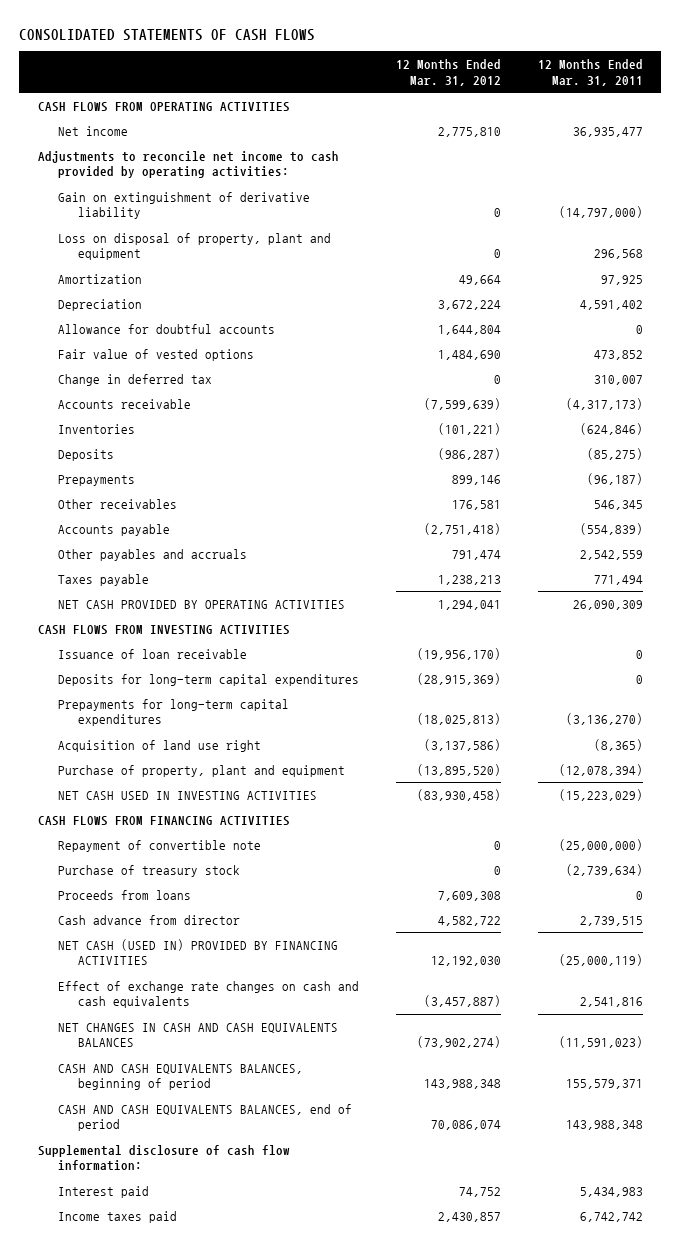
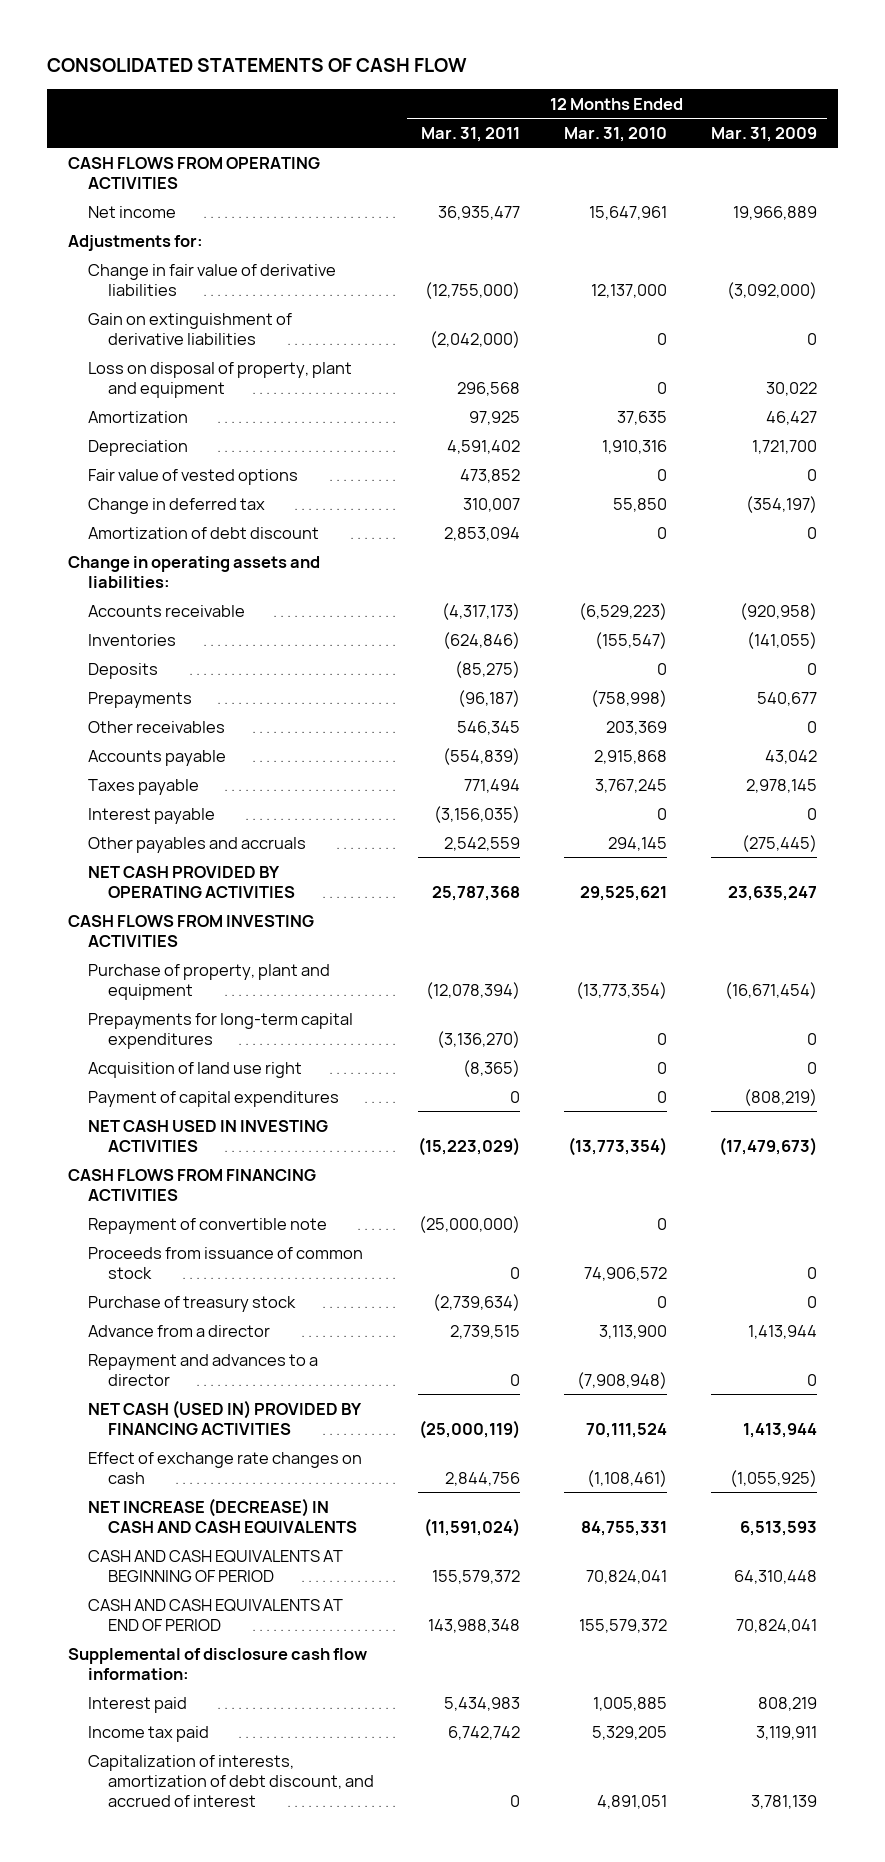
[19,28,316,41] CONSOLIDATED STATEMENTS OF CASH FLOWS -> [46,58,467,73] CONSOLIDATED STATEMENTS OF CASH FLOW
[395,58,501,86] 12 Months Ended Mar. 31, 2012 -> none
none -> [563,126,667,142] Mar. 31, 2010
none -> [710,126,817,142] Mar. 31, 2009
[37,150,339,179] Adjustments to reconcile net income to cash provided by operating activities: -> [68,234,204,251] Adjustments for:
none -> [88,263,337,296] Change in fair value of derivative liabilities
[57,191,310,220] Gain on extinguishment of derivative liability -> [88,312,293,345] Gain on extinguishment of derivative liabilities
[558,206,643,219] (14,797,000) -> [430,330,521,348] (2,042,000)
[57,323,275,334] Allowance for doubtful accounts -> none
none -> [88,526,320,539] Amortization of debt discount
none -> [68,555,321,588] Change in operating assets and liabilities:
none -> [88,807,216,824] Interest payable
[57,548,247,561] Other payables and accruals -> [88,836,307,853] Other payables and accruals
[572,599,643,610] 26,090,309 -> [432,885,521,901] 25,787,368
[57,648,247,659] Issuance of loan receivable -> none
[57,673,359,686] Deposits for long-term capital expenditures -> none
[57,764,345,777] Purchase of property, plant and equipment -> [88,963,331,1000] Purchase of property, plant and equipment
none -> [88,1090,340,1107] Payment of capital expenditures
none -> [88,1246,364,1279] Proceeds from issuance of common stock
[57,889,191,900] Proceeds from loans -> none
[57,914,240,925] Cash advance from director -> [88,1324,271,1337] Advance from a director
none -> [88,1353,319,1386] Repayment and advances to a director
[57,980,359,1009] Effect of exchange rate changes on cash and cash equivalents -> [88,1451,363,1484] Effect of exchange rate changes on cash
[579,997,643,1008] 2,541,816 -> [445,1471,521,1486] 2,844,756
[57,1022,338,1048] NET CHANGES IN CASH AND CASH EQUIVALENTS BALANCES -> [88,1497,358,1534] NET INCREASE (DECREASE) IN CASH AND CASH EQUIVALENTS
[558,1036,643,1049] (11,591,023) -> [424,1517,521,1537] (11,591,024)
[57,1063,303,1091] CASH AND CASH EQUIVALENTS BALANCES, beginning of period -> [88,1549,344,1582] CASH AND CASH EQUIVALENTS AT BEGINNING OF PERIOD
[565,1079,643,1090] 155,579,371 -> [432,1569,521,1584] 155,579,372
[57,1103,352,1132] CASH AND CASH EQUIVALENTS BALANCES, end of period -> [88,1598,344,1631] CASH AND CASH EQUIVALENTS AT END OF PERIOD
[37,1144,290,1172] Supplemental disclosure of cash flow information: -> [68,1647,368,1680] Supplemental of disclosure cash flow information:
[57,1210,177,1223] Income taxes paid -> [88,1725,210,1742] Income tax paid
none -> [88,1754,375,1807] Capitalization of interests, amortization of debt discount, and accrued of interest

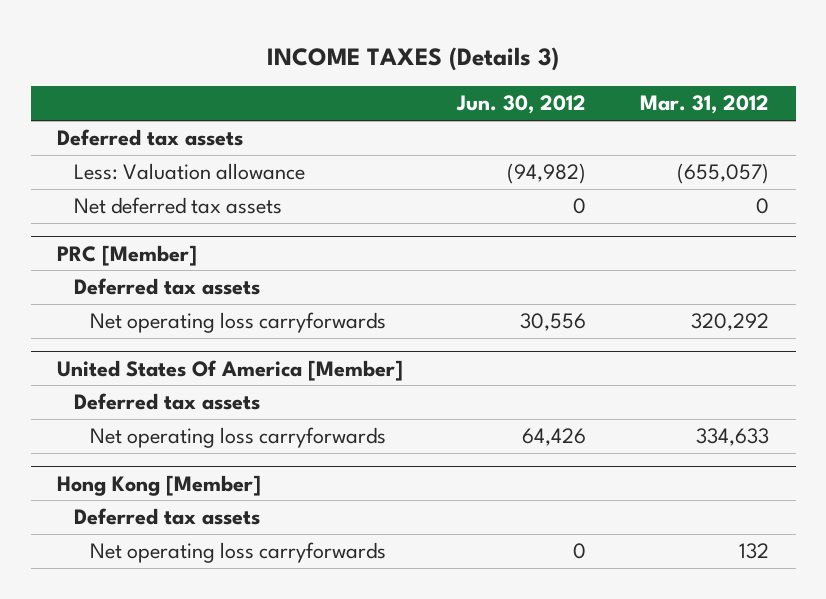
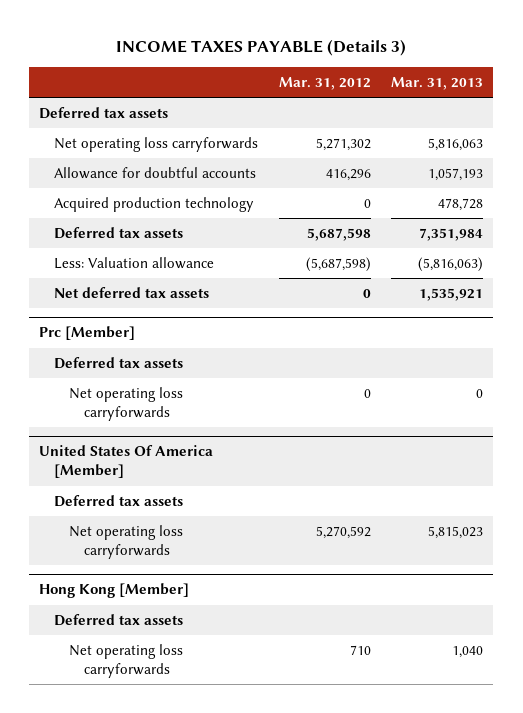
[267,46,560,71] INCOME TAXES (Details 3) -> [116,39,407,57] INCOME TAXES PAYABLE (Details 3)
[456,95,587,115] Jun. 30, 2012 -> none
none -> [391,77,484,91] Mar. 31, 2013
none -> [54,136,259,152] Net operating loss carryforwards
none -> [54,166,257,179] Allowance for doubtful accounts
none -> [54,196,255,212] Acquired production technology
none -> [54,226,184,239] Deferred tax assets
[676,163,769,185] (655,057) -> [305,256,371,272] (5,687,598)
[57,244,198,266] PRC [Member] -> [39,326,136,341] Prc [Member]
[690,313,769,332] 320,292 -> [363,388,371,398] 0
[695,428,769,447] 334,633 -> [315,525,371,539] 5,270,592
[738,543,769,560] 132 -> [349,644,371,655] 710

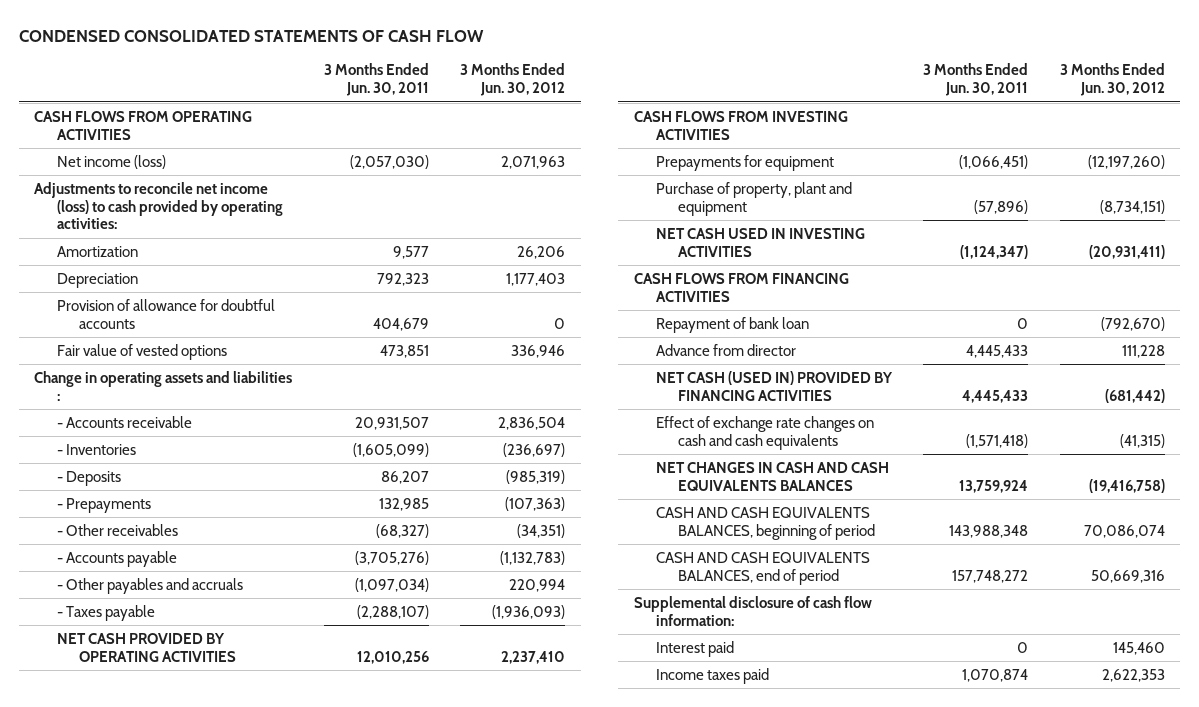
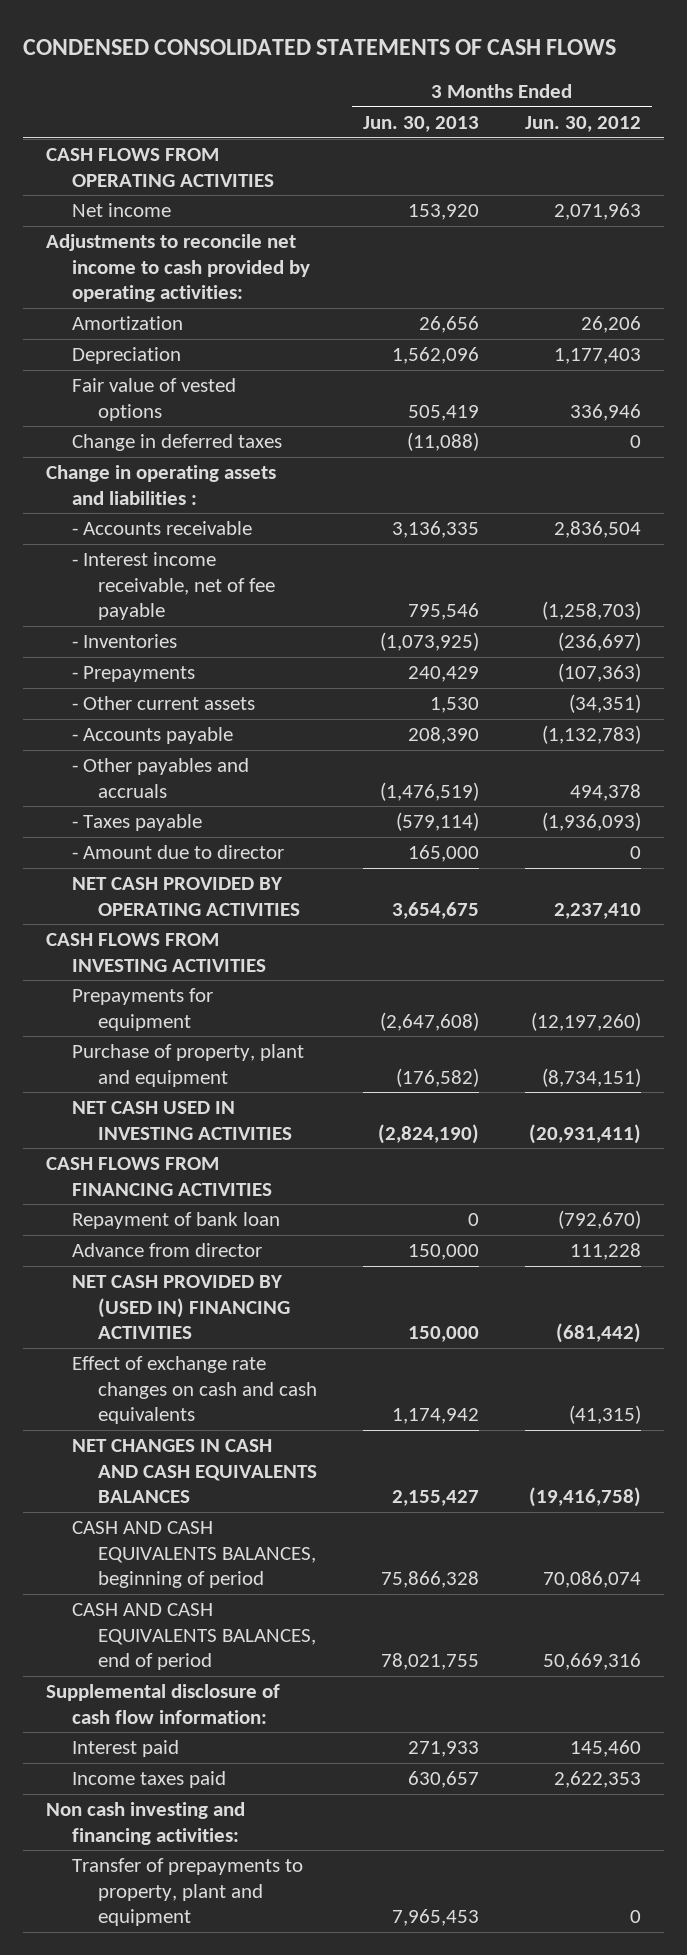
[18,29,484,42] CONDENSED CONSOLIDATED STATEMENTS OF CASH FLOW -> [22,39,616,56] CONDENSED CONSOLIDATED STATEMENTS OF CASH FLOWS
[323,63,429,97] 3 Months Ended Jun. 30, 2011 -> none
none -> [363,116,480,133] Jun. 30, 2013
[56,154,166,169] Net income (loss) -> [72,203,172,218] Net income
[34,181,283,230] Adjustments to reconcile net income (loss) to cash provided by operating activities: -> [45,234,311,303] Adjustments to reconcile net income to cash provided by operating activities:
[56,298,275,329] Provision of allowance for doubtful accounts -> none
none -> [72,434,283,452] Change in deferred taxes
none -> [72,552,276,621] - Interest income receivable, net of fee payable
[56,470,121,486] - Deposits -> none
[56,523,178,536] - Other receivables -> [72,696,256,711] - Other current assets
[509,578,566,592] 220,994 -> [569,783,641,801] 494,378
none -> [72,845,285,860] - Amount due to director
[655,370,893,401] NET CASH (USED IN) PROVIDED BY FINANCING ACTIVITIES -> [72,1275,291,1340] NET CASH PROVIDED BY (USED IN) FINANCING ACTIVITIES
none -> [45,1802,245,1845] Non cash investing and financing activities:
none -> [72,1858,304,1927] Transfer of prepayments to property, plant and equipment

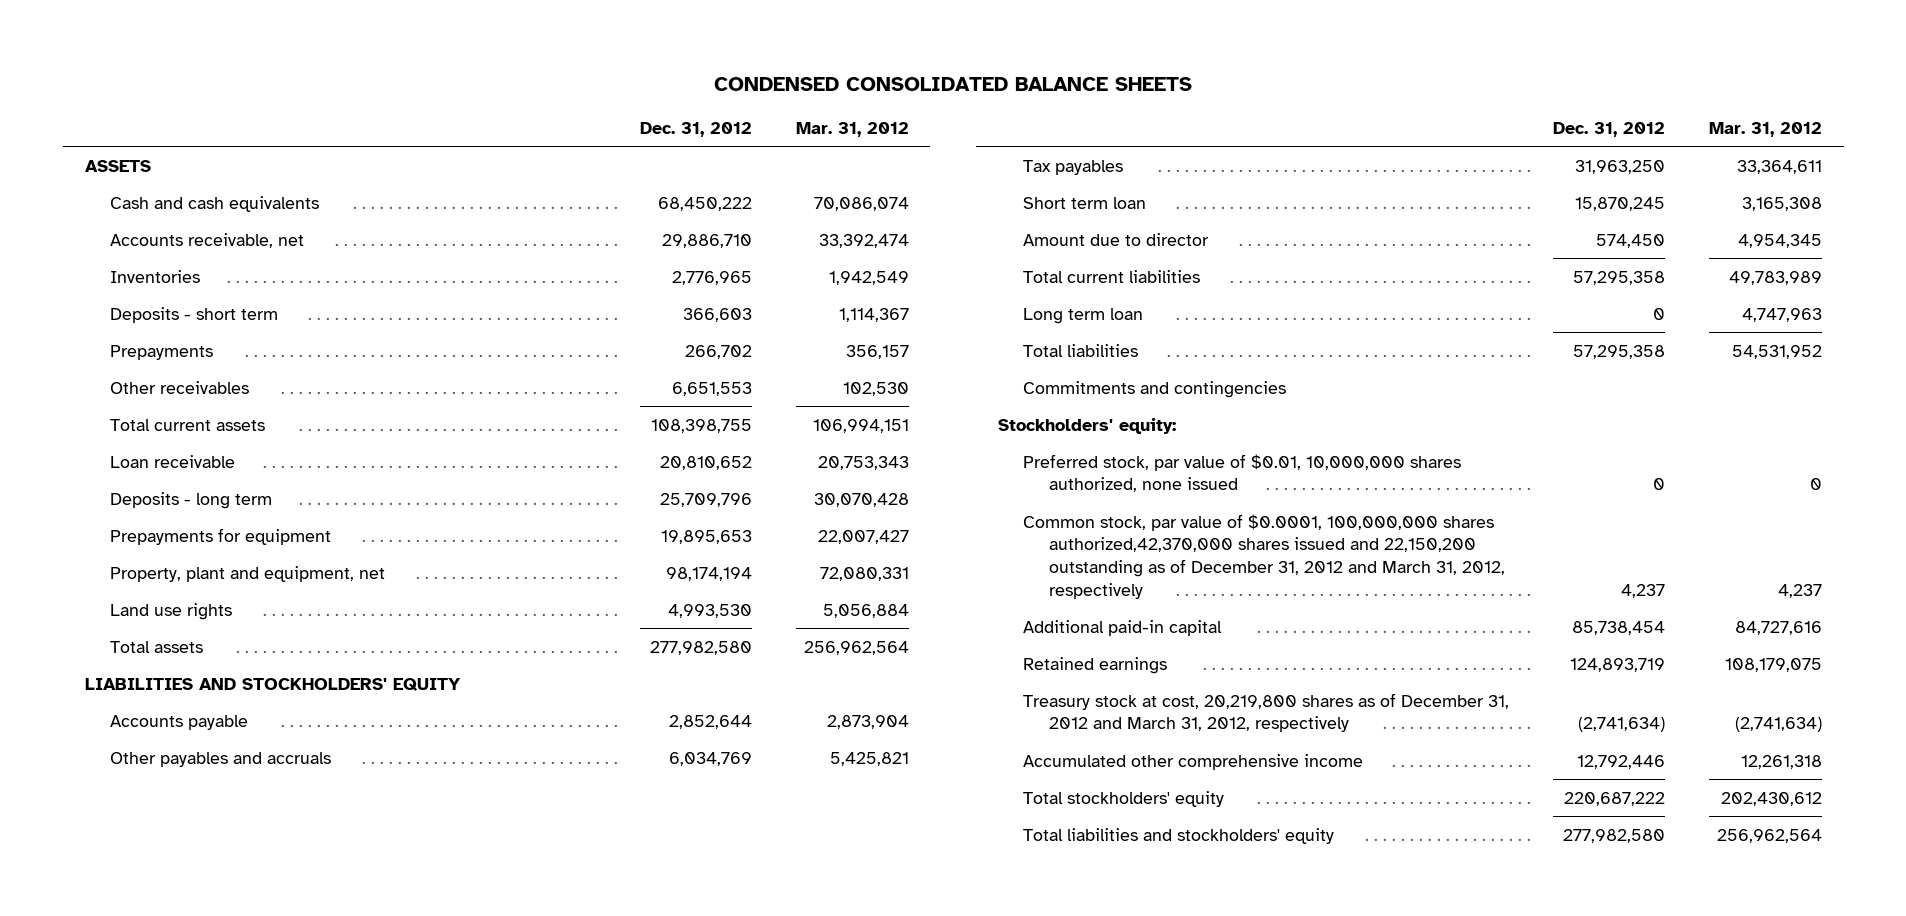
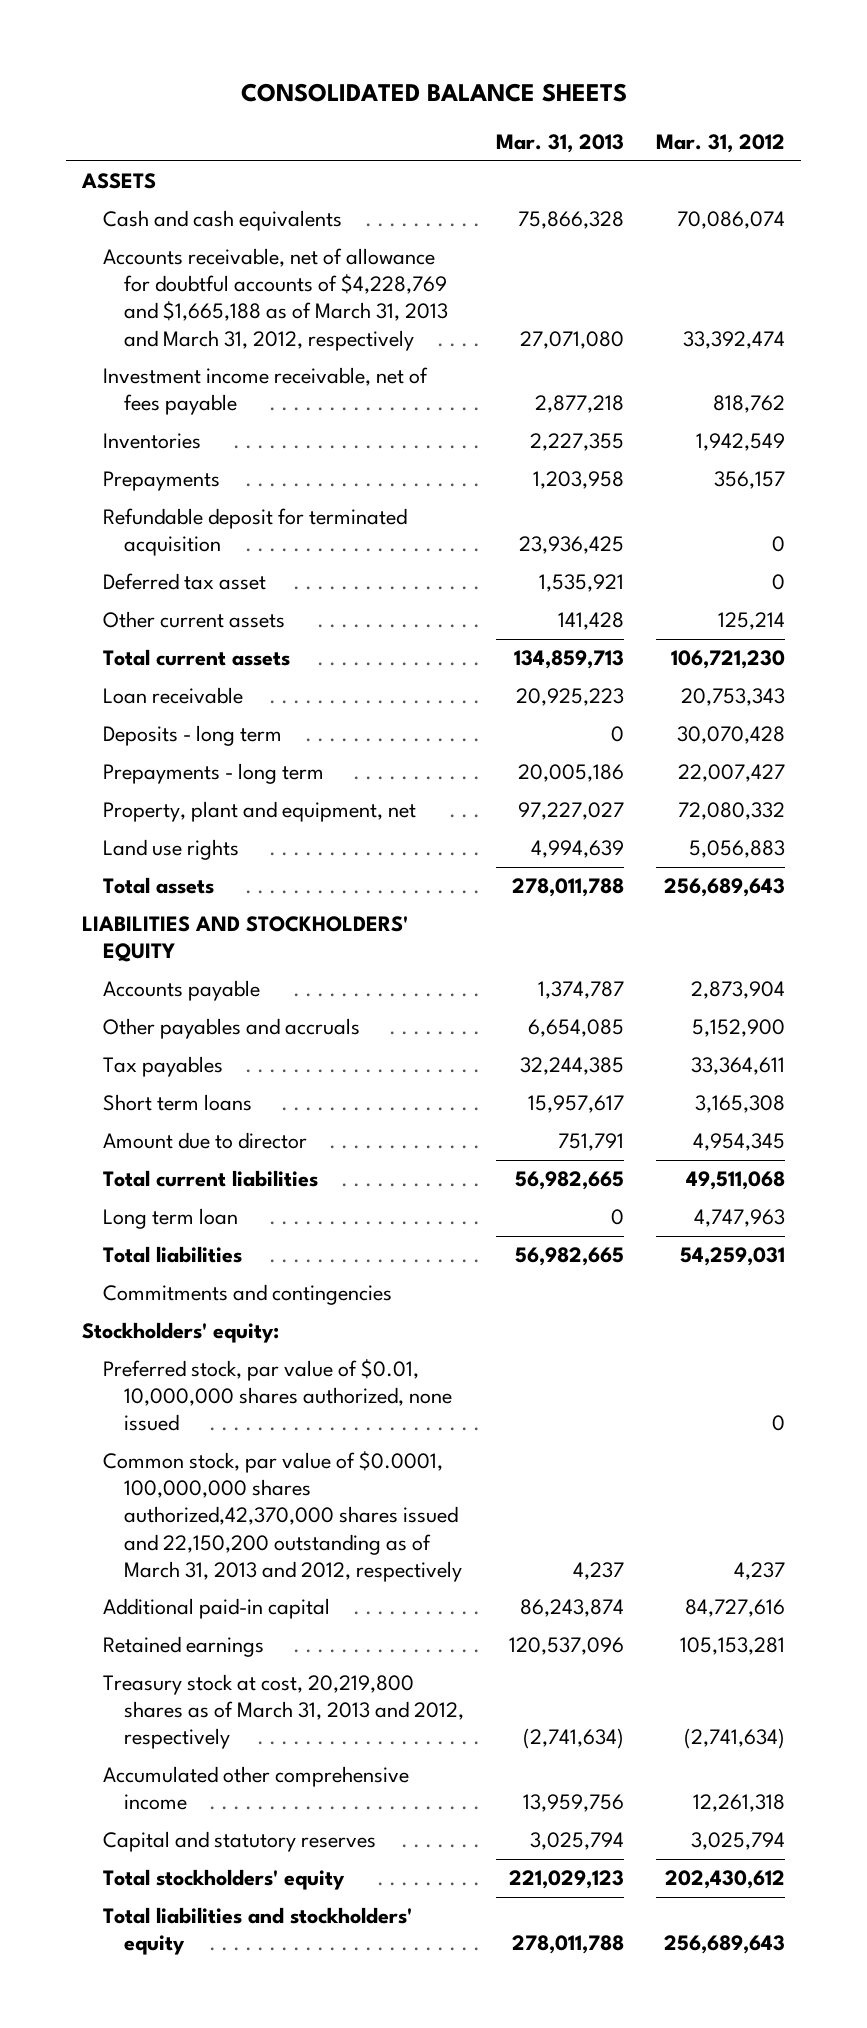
[714,77,1193,92] CONDENSED CONSOLIDATED BALANCE SHEETS -> [240,82,627,102] CONSOLIDATED BALANCE SHEETS
[639,121,752,137] Dec. 31, 2012 -> none
none -> [496,134,625,154] Mar. 31, 2013
[110,232,305,248] Accounts receivable, net -> [103,248,449,351] Accounts receivable, net of allowance for doubtful accounts of $4,228,769 and $1,665,188 as of March 31, 2013 and March 31, 2012, respectively
none -> [103,367,429,416] Investment income receivable, net of fees payable
[110,306,279,323] Deposits - short term -> none
[110,380,250,394] Other receivables -> none
none -> [103,508,408,557] Refundable deposit for terminated acquisition
none -> [103,573,267,591] Deferred tax asset
none -> [103,611,286,629] Other current assets
[812,418,909,433] 106,994,151 -> [671,650,786,670] 106,721,230
[110,527,332,545] Prepayments for equipment -> [103,763,325,785] Prepayments - long term
[819,566,909,581] 72,080,331 -> [678,802,786,821] 72,080,332
[822,603,909,618] 5,056,884 -> [689,840,786,859] 5,056,883
[803,640,909,655] 256,962,564 -> [664,878,786,898] 256,689,643
[829,751,909,766] 5,425,821 -> [692,1019,786,1038] 5,152,900
[1023,196,1147,209] Short term loan -> [103,1094,253,1112] Short term loans
[1728,270,1822,285] 49,783,989 -> [686,1171,786,1191] 49,511,068
[1731,344,1822,359] 54,531,952 -> [680,1247,786,1267] 54,259,031
[1023,513,1505,599] Common stock, par value of $0.0001, 100,000,000 shares authorized,42,370,000 shares issued and 22,150,200 outstanding as of December 31, 2012 and March 31, 2012, respectively -> [103,1451,463,1582] Common stock, par value of $0.0001, 100,000,000 shares authorized,42,370,000 shares issued and 22,150,200 outstanding as of March 31, 2013 and 2012, respectively
[1724,657,1822,672] 108,179,075 -> [680,1637,786,1656] 105,153,281
[1023,692,1510,733] Treasury stock at cost, 20,219,800 shares as of December 31, 2012 and March 31, 2012, respectively -> [103,1674,465,1750] Treasury stock at cost, 20,219,800 shares as of March 31, 2013 and 2012, respectively
none -> [103,1831,377,1853] Capital and statutory reserves
[1716,828,1822,843] 256,962,564 -> [664,1935,786,1955] 256,689,643

